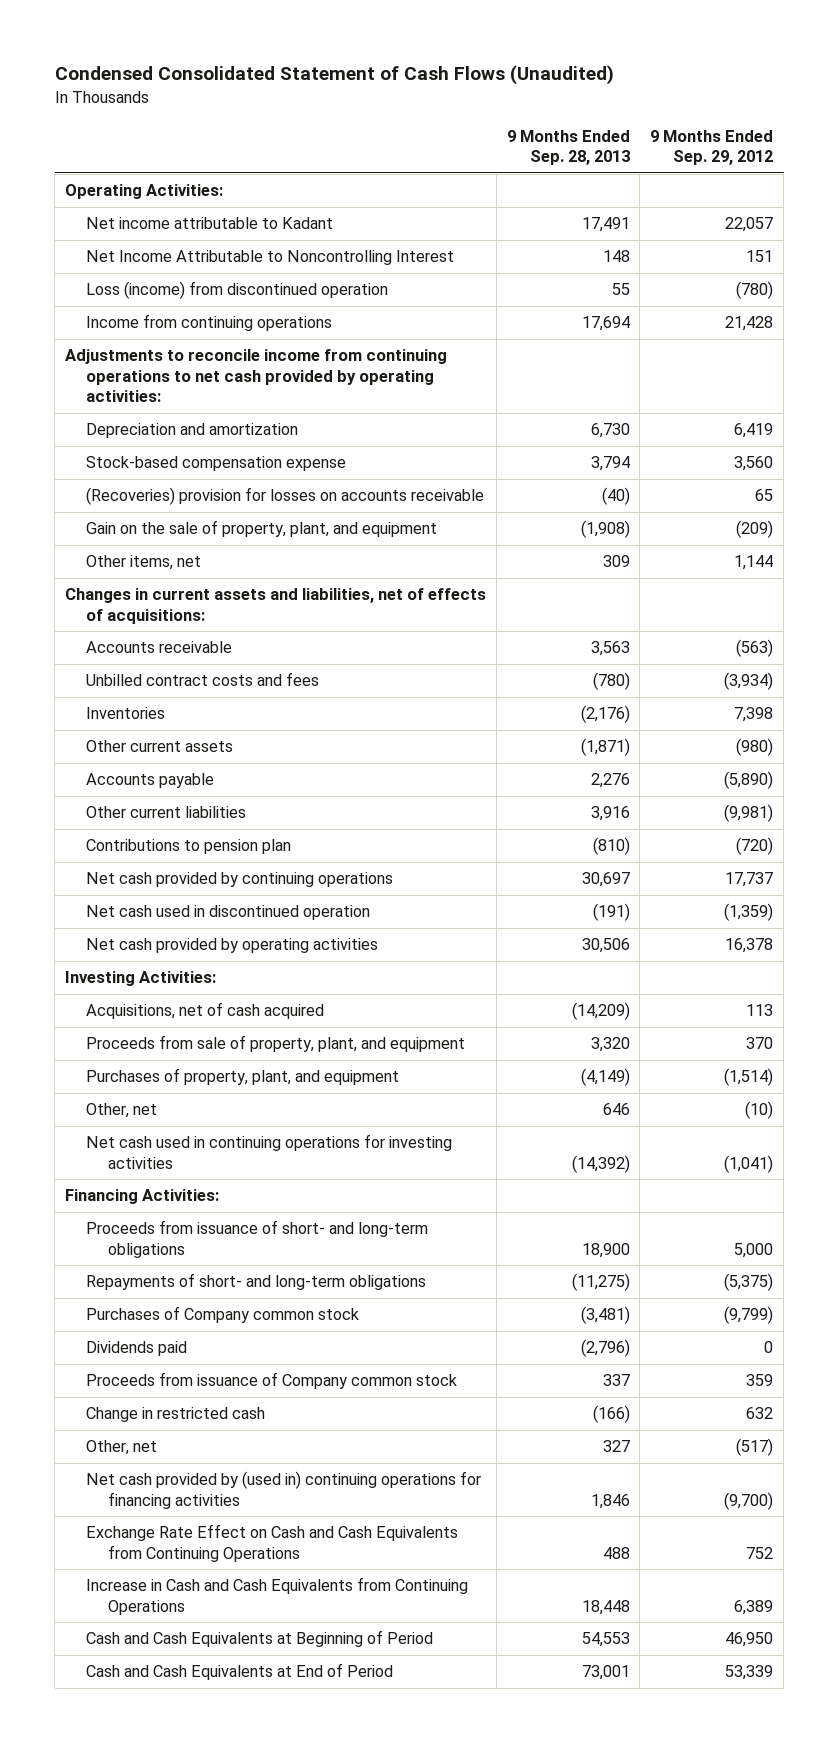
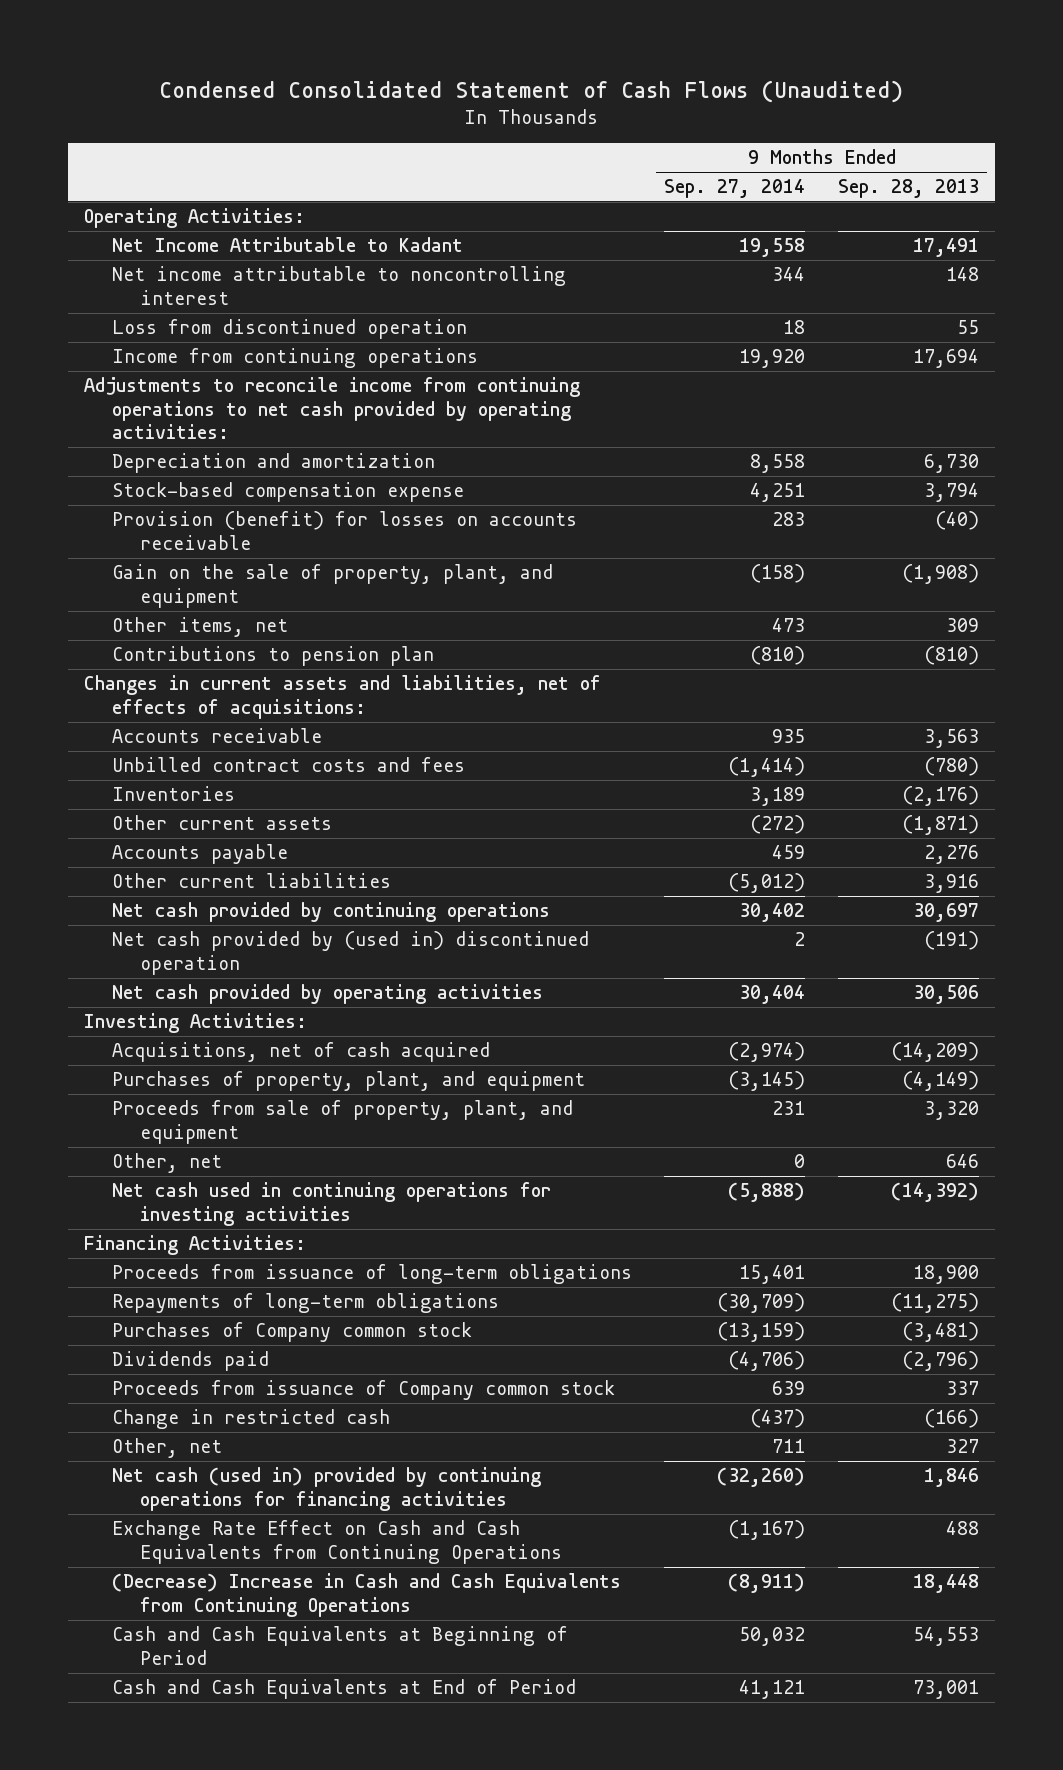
[650,129,774,166] 9 Months Ended Sep. 29, 2012 -> none
none -> [664,179,806,199] Sep. 27, 2014
[86,217,334,230] Net income attributable to Kadant -> [111,237,463,253] Net Income Attributable to Kadant
[86,250,455,266] Net Income Attributable to Noncontrolling Interest -> [111,266,566,305] Net income attributable to noncontrolling interest
[86,281,389,300] Loss (income) from discontinued operation -> [111,319,467,340] Loss from discontinued operation
[86,487,485,506] (Recoveries) provision for losses on accounts receivable -> [111,511,577,550] Provision (benefit) for losses on accounts receivable
[86,839,292,855] Contributions to pension plan -> [111,646,434,667] Contributions to pension plan
[86,905,371,921] Net cash used in discontinued operation -> [111,931,589,975] Net cash provided by (used in) discontinued operation
[86,1035,466,1053] Proceeds from sale of property, plant, and equipment -> [111,1100,573,1144] Proceeds from sale of property, plant, and equipment
[86,1220,429,1258] Proceeds from issuance of short- and long-term obligations -> [111,1264,632,1285] Proceeds from issuance of long-term obligations
[86,1273,427,1291] Repayments of short- and long-term obligations -> [111,1293,499,1314] Repayments of long-term obligations
[86,1471,482,1509] Net cash provided by (used in) continuing operations for financing activities -> [111,1467,541,1511] Net cash (used in) provided by continuing operations for financing activities
[86,1577,469,1615] Increase in Cash and Cash Equivalents from Continuing Operations -> [111,1573,621,1617] (Decrease) Increase in Cash and Cash Equivalents from Continuing Operations

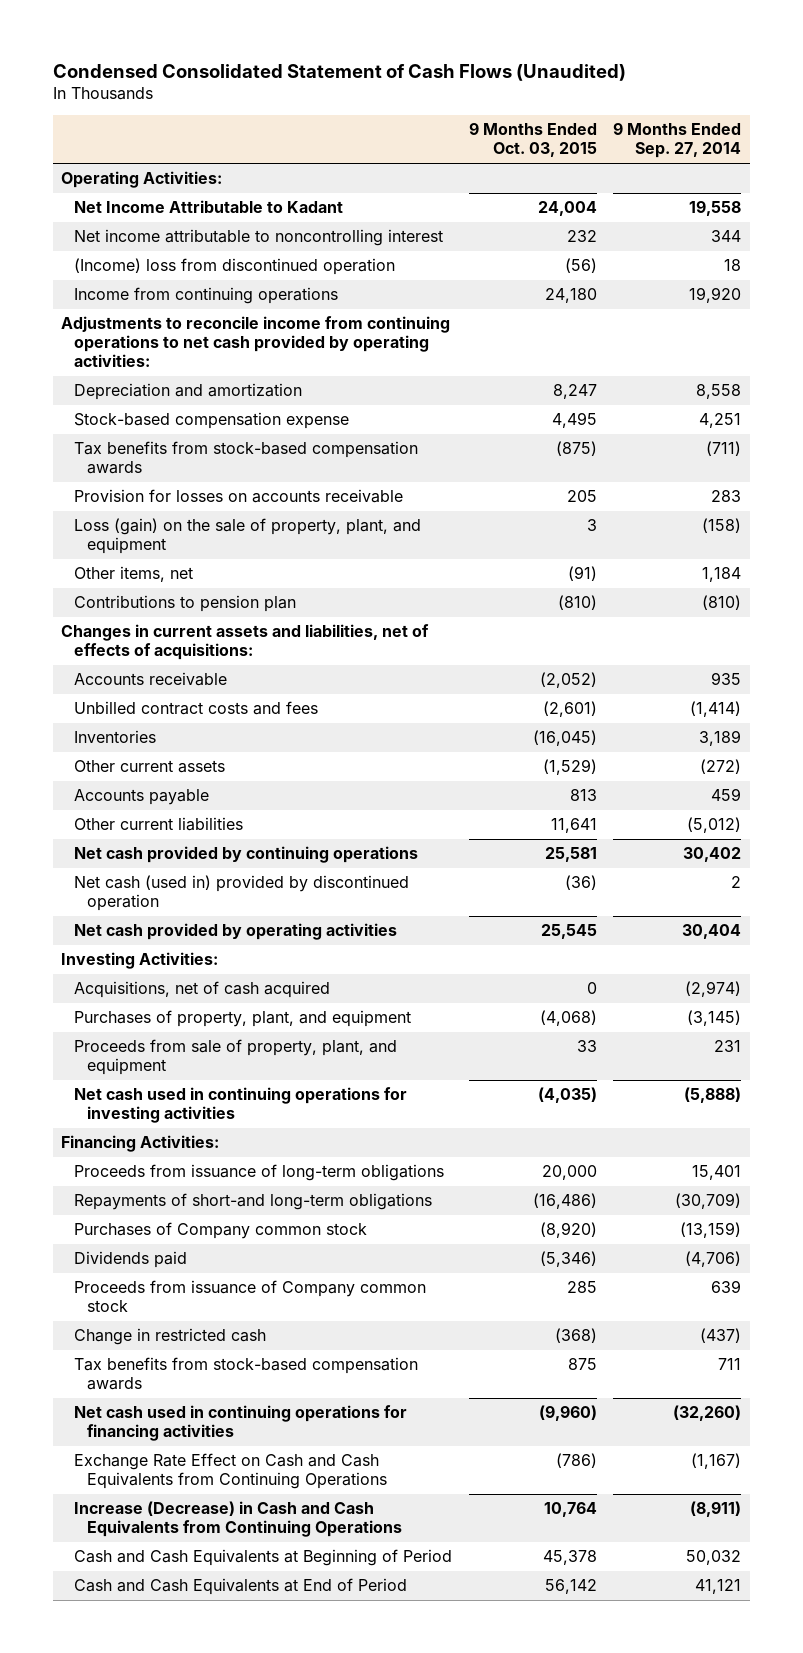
[838,179,980,199] Sep. 28, 2013 -> none
none -> [468,122,597,158] 9 Months Ended Oct. 03, 2015
[111,319,467,340] Loss from discontinued operation -> [73,258,395,276] (Income) loss from discontinued operation
none -> [73,441,418,475] Tax benefits from stock-based compensation awards
[111,511,577,550] Provision (benefit) for losses on accounts receivable -> [73,489,403,504] Provision for losses on accounts receivable
[111,564,553,608] Gain on the sale of property, plant, and equipment -> [73,518,421,555] Loss (gain) on the sale of property, plant, and equipment
[772,618,806,633] 473 -> [702,567,742,583] 1,184
[111,931,589,975] Net cash provided by (used in) discontinued operation -> [73,875,409,912] Net cash (used in) provided by discontinued operation
[111,1153,222,1174] Other, net -> none
[111,1293,499,1314] Repayments of long-term obligations -> [73,1193,432,1211] Repayments of short-and long-term obligations
[111,1438,222,1459] Other, net -> [73,1357,418,1391] Tax benefits from stock-based compensation awards
[111,1467,541,1511] Net cash (used in) provided by continuing operations for financing activities -> [73,1405,407,1442] Net cash used in continuing operations for financing activities
[111,1573,621,1617] (Decrease) Increase in Cash and Cash Equivalents from Continuing Operations -> [73,1501,402,1538] Increase (Decrease) in Cash and Cash Equivalents from Continuing Operations

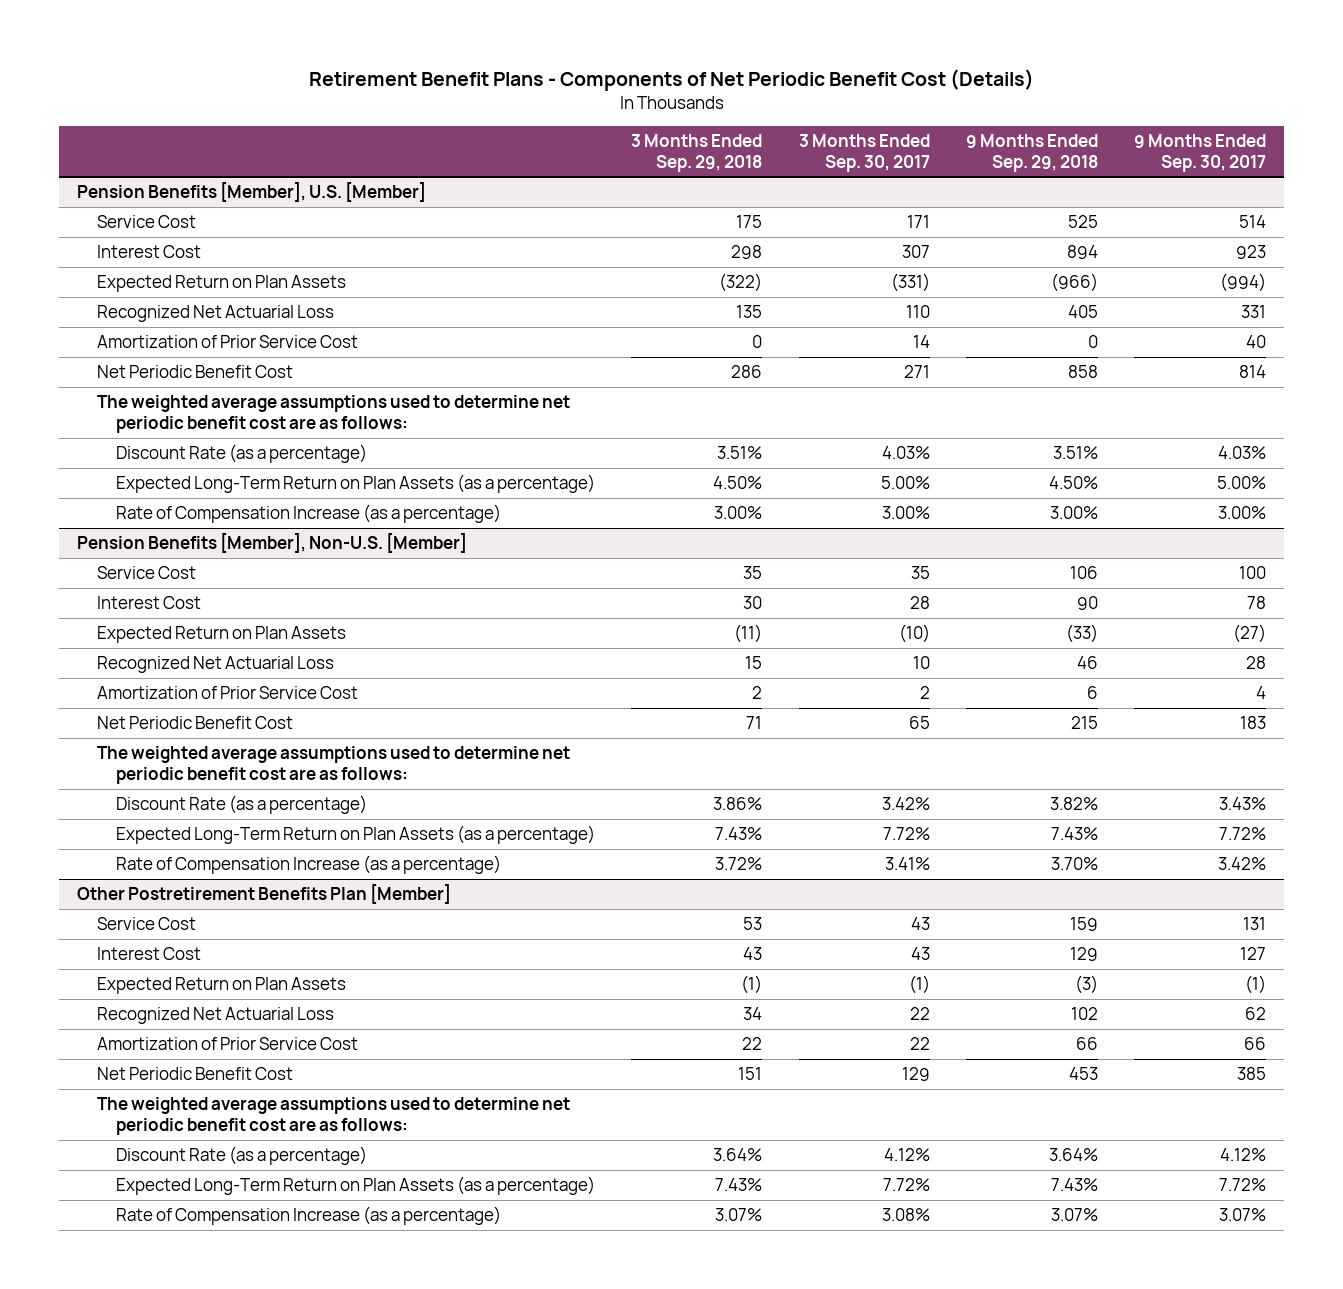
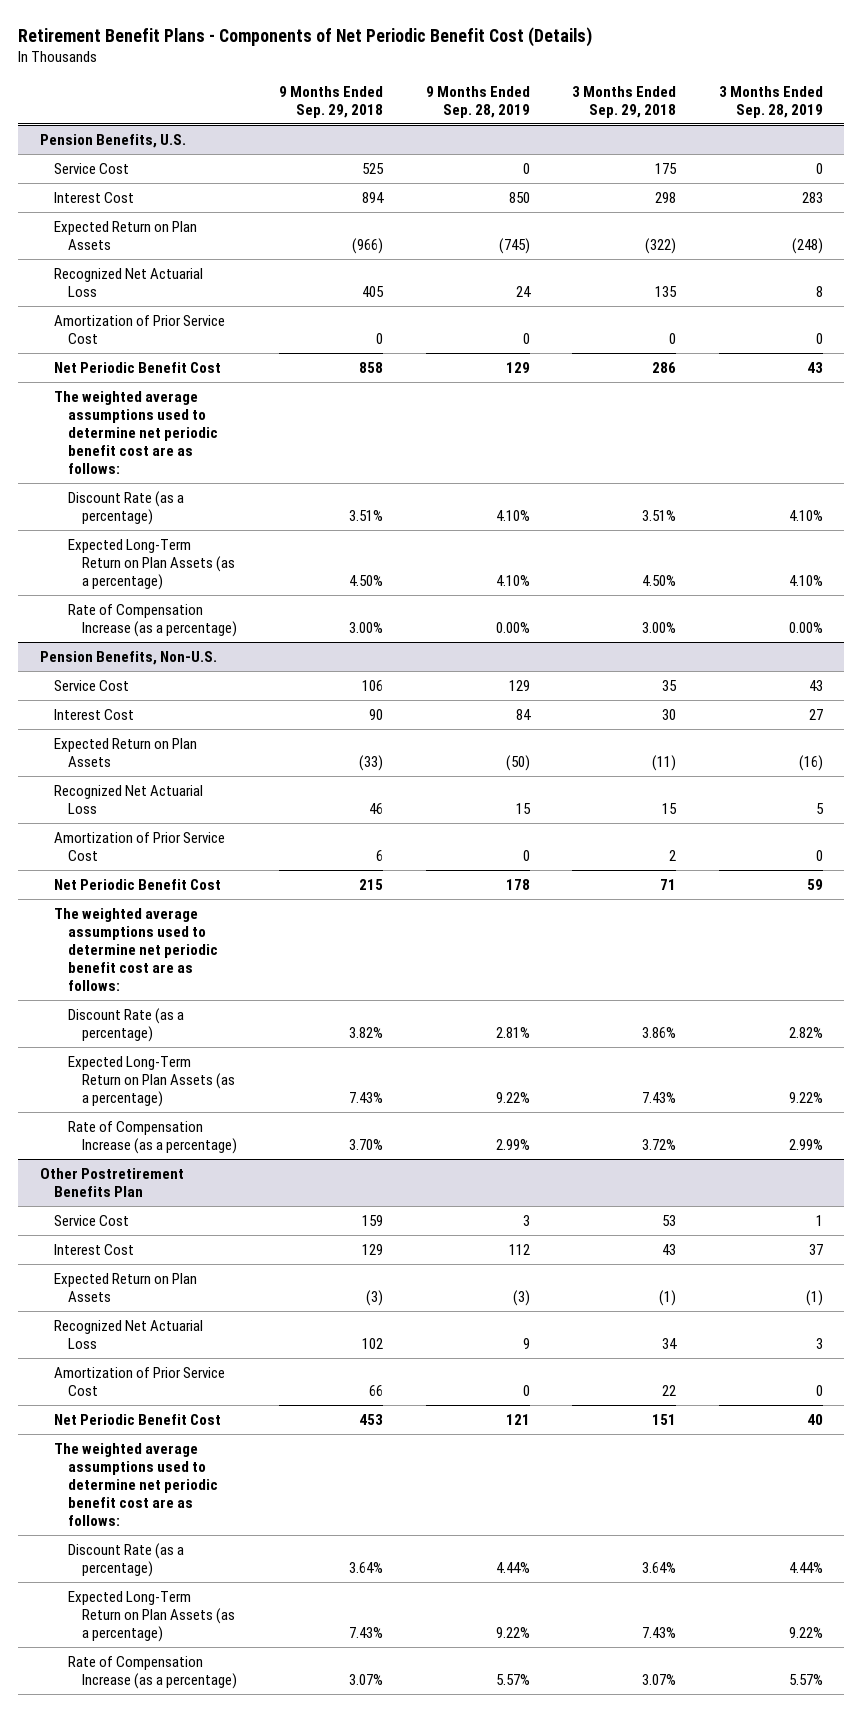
[798,134,930,172] 3 Months Ended Sep. 30, 2017 -> none
[1134,134,1267,172] 9 Months Ended Sep. 30, 2017 -> none
none -> [425,85,530,118] 9 Months Ended Sep. 28, 2019
none -> [718,85,823,118] 3 Months Ended Sep. 28, 2019
[77,182,427,203] Pension Benefits [Member], U.S. [Member] -> [39,133,186,148] Pension Benefits, U.S.
[77,533,468,554] Pension Benefits [Member], Non-U.S. [Member] -> [39,650,217,665] Pension Benefits, Non-U.S.
[77,884,452,905] Other Postretirement Benefits Plan [Member] -> [39,1167,184,1197] Other Postretirement Benefits Plan

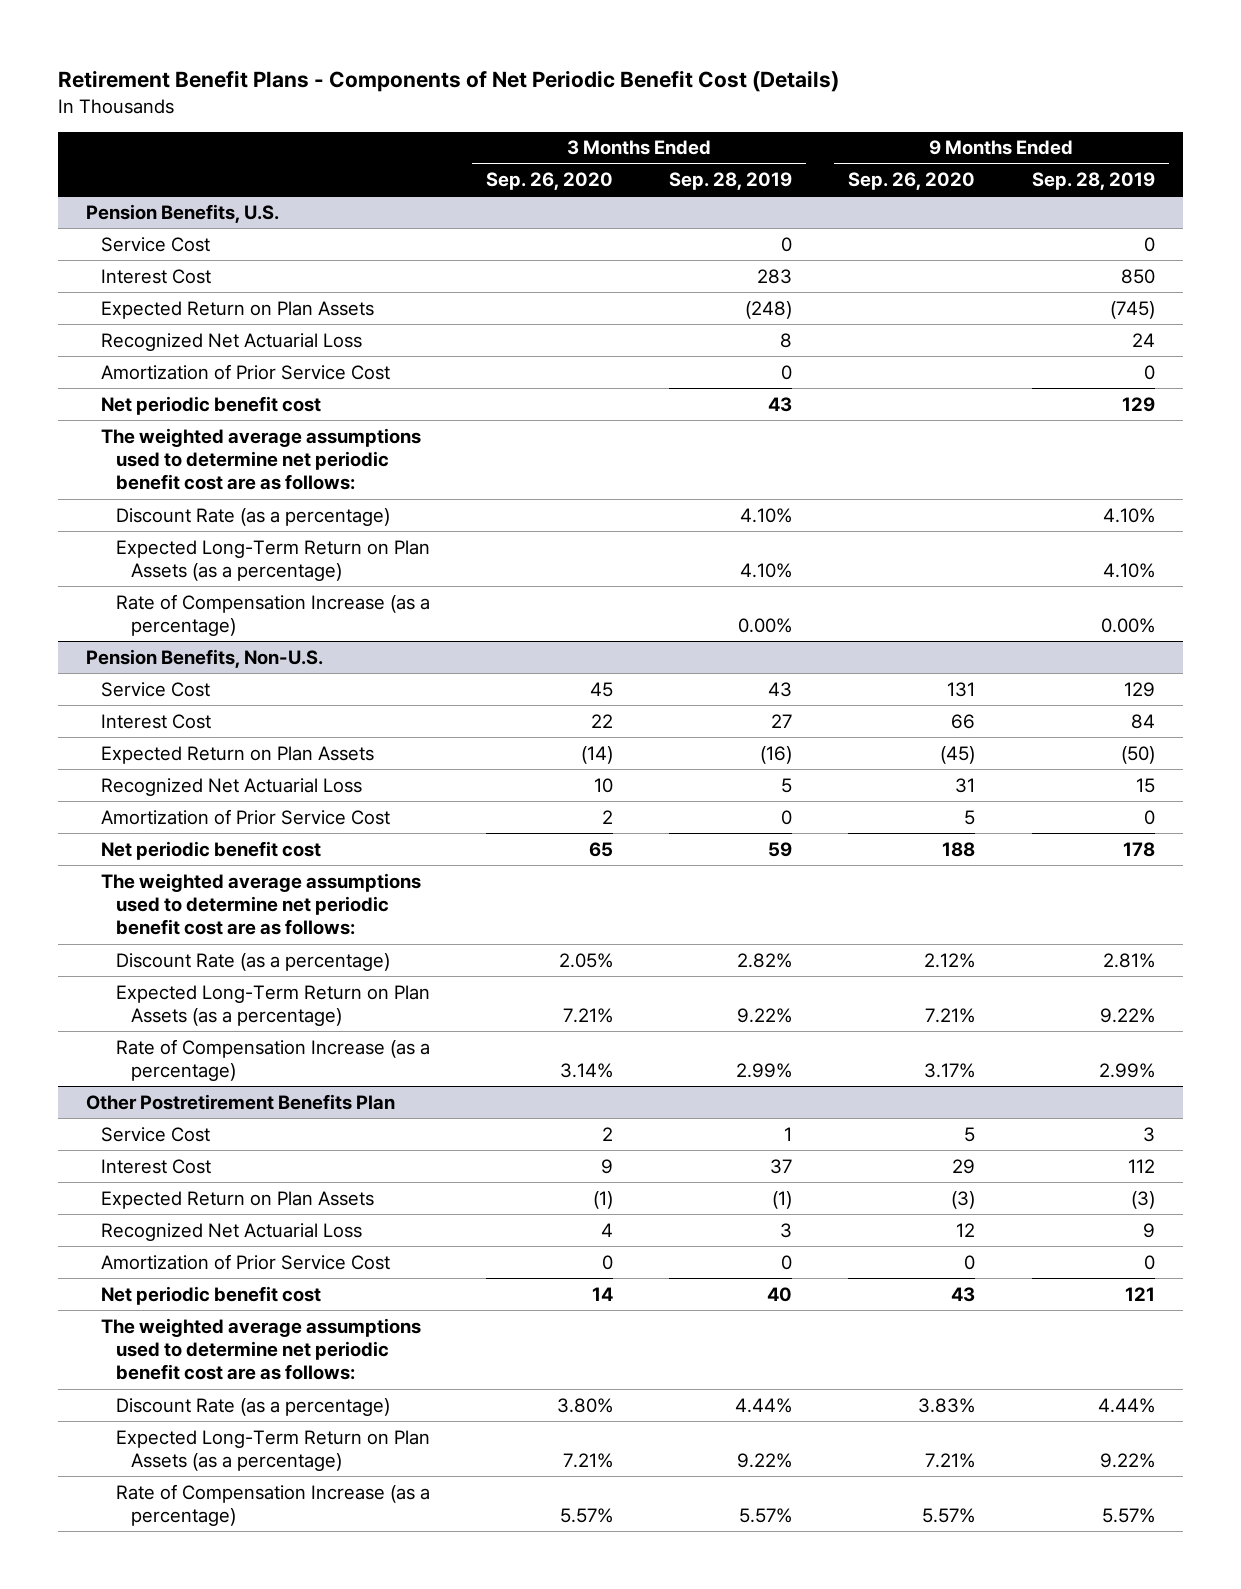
[279,85,384,118] 9 Months Ended Sep. 29, 2018 -> none
[572,85,677,118] 3 Months Ended Sep. 29, 2018 -> none
none -> [485,171,613,190] Sep. 26, 2020
none -> [848,171,976,190] Sep. 26, 2020
[53,361,221,373] Net Periodic Benefit Cost -> [100,395,321,415] Net periodic benefit cost
[53,878,221,890] Net Periodic Benefit Cost -> [100,840,321,860] Net periodic benefit cost
[53,1413,221,1425] Net Periodic Benefit Cost -> [100,1285,321,1305] Net periodic benefit cost

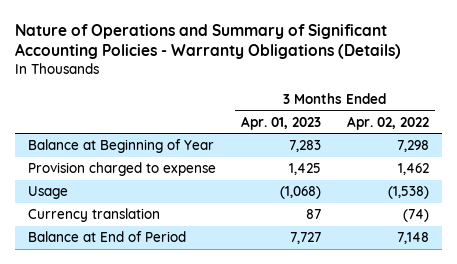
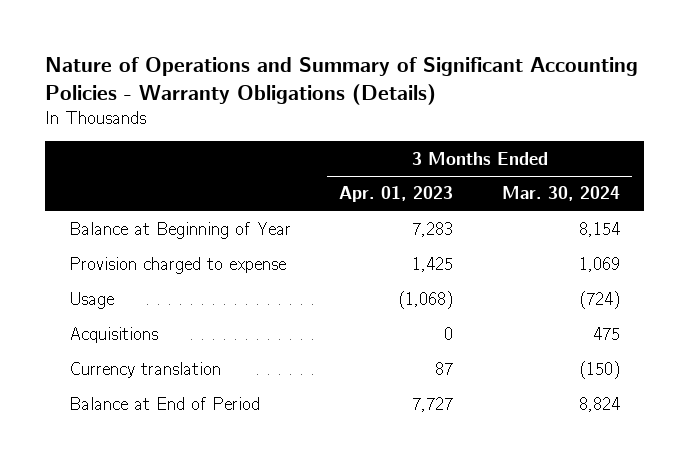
[346,115,429,130] Apr. 02, 2022 -> none
none -> [501,186,620,202] Mar. 30, 2024
none -> [69,327,159,344] Acquisitions

